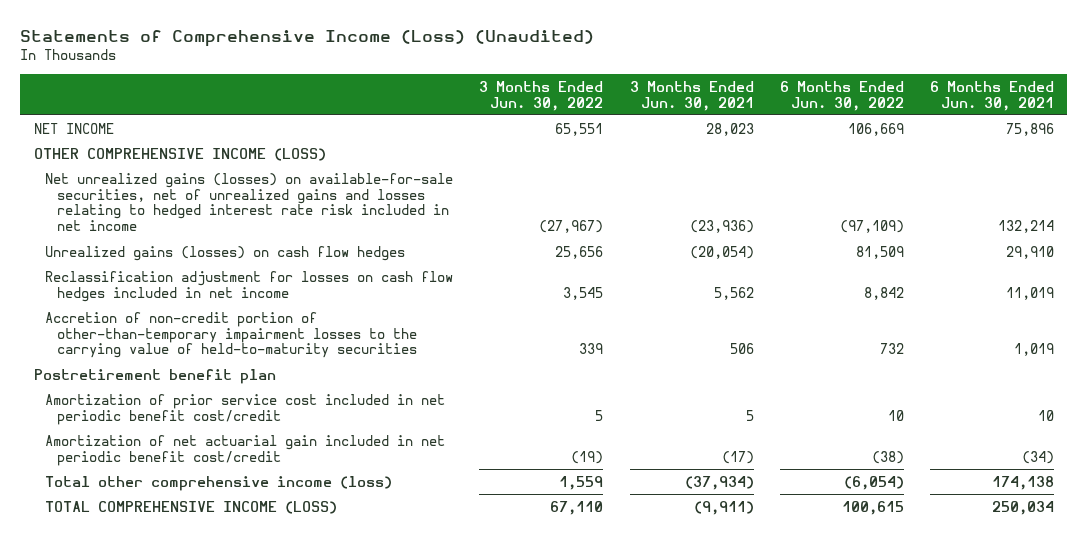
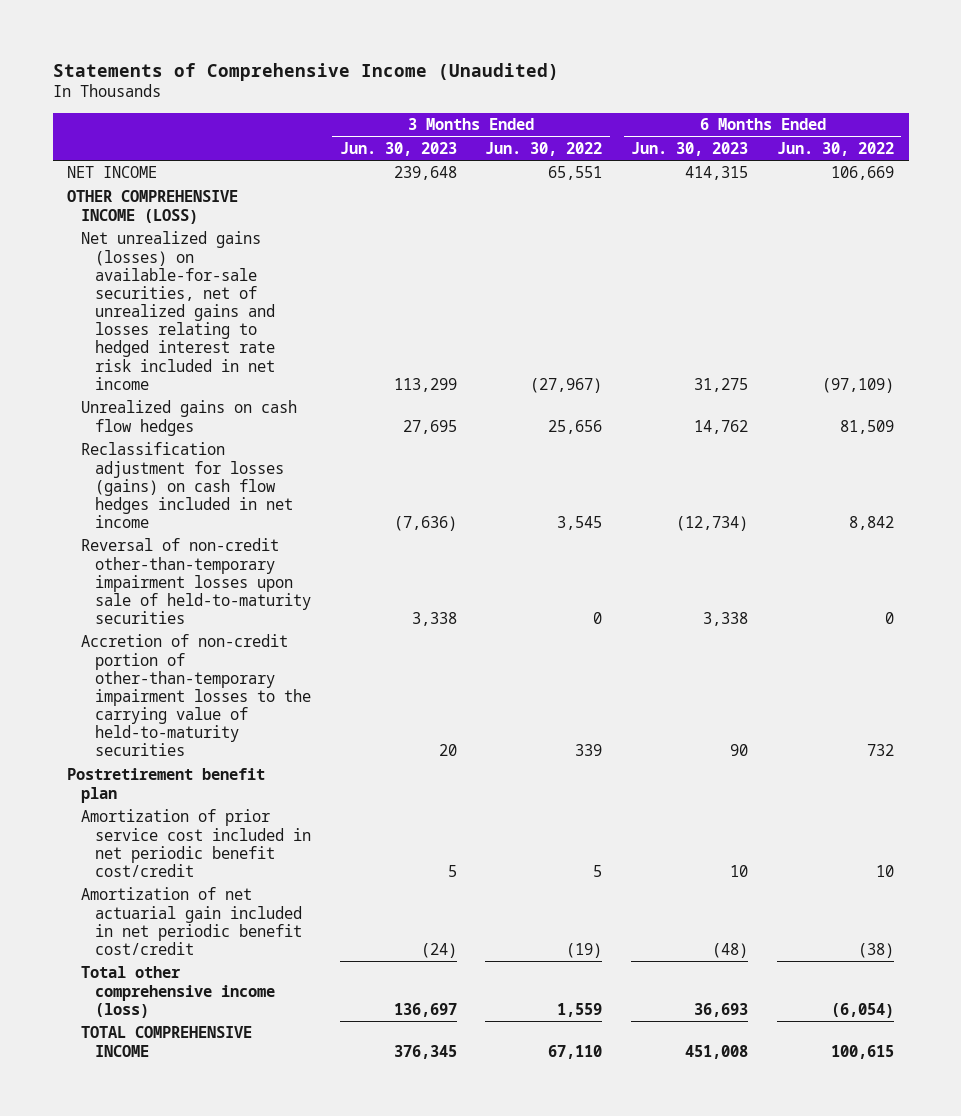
[20,29,595,47] Statements of Comprehensive Income (Loss) (Unaudited) -> [52,62,559,81] Statements of Comprehensive Income (Unaudited)
[629,80,754,111] 3 Months Ended Jun. 30, 2021 -> none
[930,80,1055,111] 6 Months Ended Jun. 30, 2021 -> none
none -> [339,142,457,157] Jun. 30, 2023
none -> [631,142,749,157] Jun. 30, 2023
[45,245,406,261] Unrealized gains (losses) on cash flow hedges -> [80,400,297,436] Unrealized gains on cash flow hedges
[45,270,454,302] Reclassification adjustment for losses on cash flow hedges included in net income -> [80,442,293,529] Reclassification adjustment for losses (gains) on cash flow hedges included in net income
none -> [80,538,311,625] Reversal of non-credit other-than-temporary impairment losses upon sale of held-to-maturity securities
[45,500,338,514] TOTAL COMPREHENSIVE INCOME (LOSS) -> [80,1026,252,1057] TOTAL COMPREHENSIVE INCOME

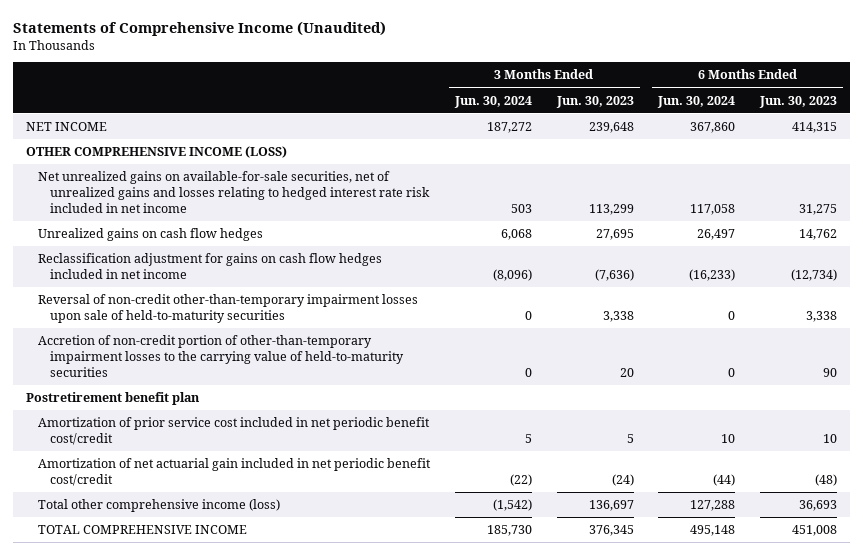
[485,142,603,157] Jun. 30, 2022 -> none
[777,142,895,157] Jun. 30, 2022 -> none
none -> [453,95,532,108] Jun. 30, 2024
none -> [657,95,736,108] Jun. 30, 2024
[80,231,275,390] Net unrealized gains (losses) on available-for-sale securities, net of unrealized gains and losses relating to hedged interest rate risk included in net income -> [37,171,431,214] Net unrealized gains on available-for-sale securities, net of unrealized gains and losses relating to hedged interest rate risk included in net income
[80,442,293,529] Reclassification adjustment for losses (gains) on cash flow hedges included in net income -> [37,253,382,280] Reclassification adjustment for gains on cash flow hedges included in net income

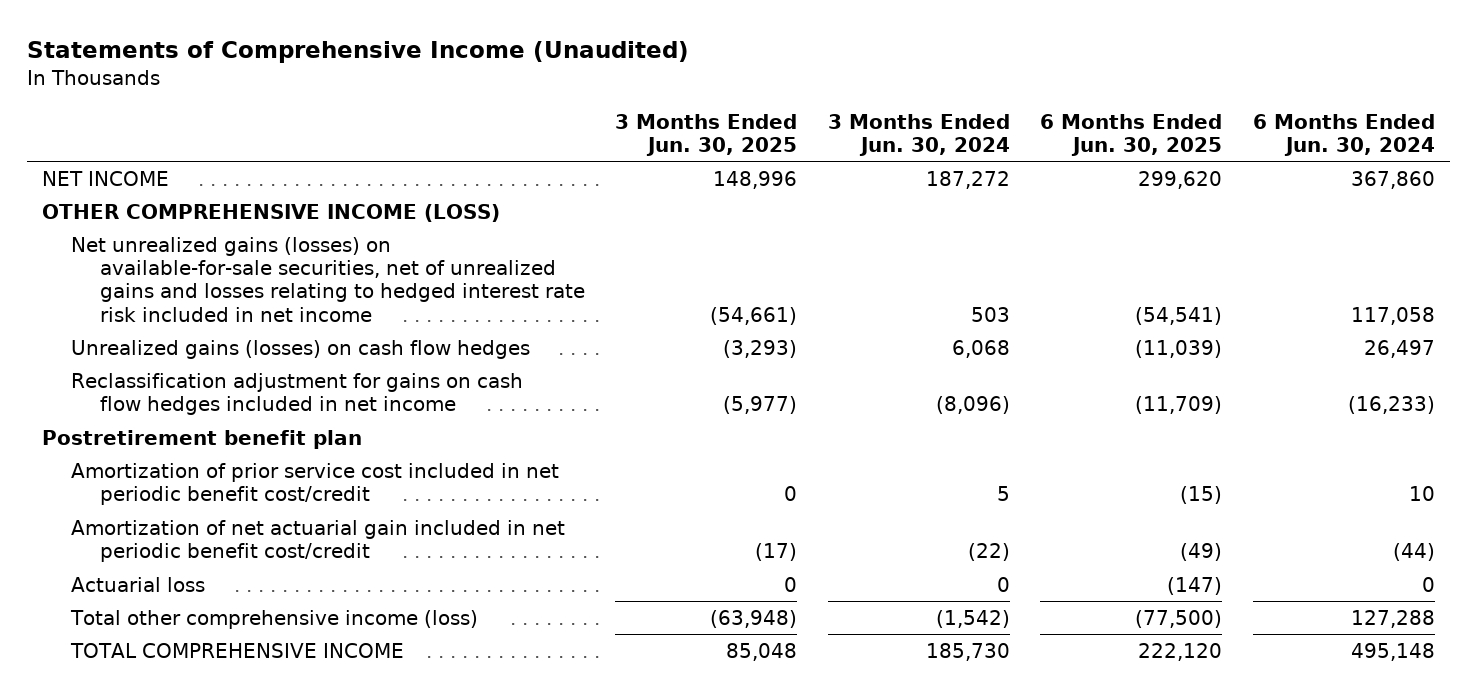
[555,95,634,108] Jun. 30, 2023 -> none
[759,95,838,108] Jun. 30, 2023 -> none
none -> [615,113,798,156] 3 Months Ended Jun. 30, 2025
none -> [1040,113,1223,156] 6 Months Ended Jun. 30, 2025
[37,171,431,214] Net unrealized gains on available-for-sale securities, net of unrealized gains and losses relating to hedged interest rate risk included in net income -> [70,236,585,322] Net unrealized gains (losses) on available-for-sale securities, net of unrealized gains and losses relating to hedged interest rate risk included in net income
[37,228,263,242] Unrealized gains on cash flow hedges -> [70,339,530,359] Unrealized gains (losses) on cash flow hedges
[37,294,418,324] Reversal of non-credit other-than-temporary impairment losses upon sale of held-to-maturity securities -> none
[37,335,405,378] Accretion of non-credit portion of other-than-temporary impairment losses to the carrying value of held-to-maturity securities -> none
none -> [70,576,205,592] Actuarial loss

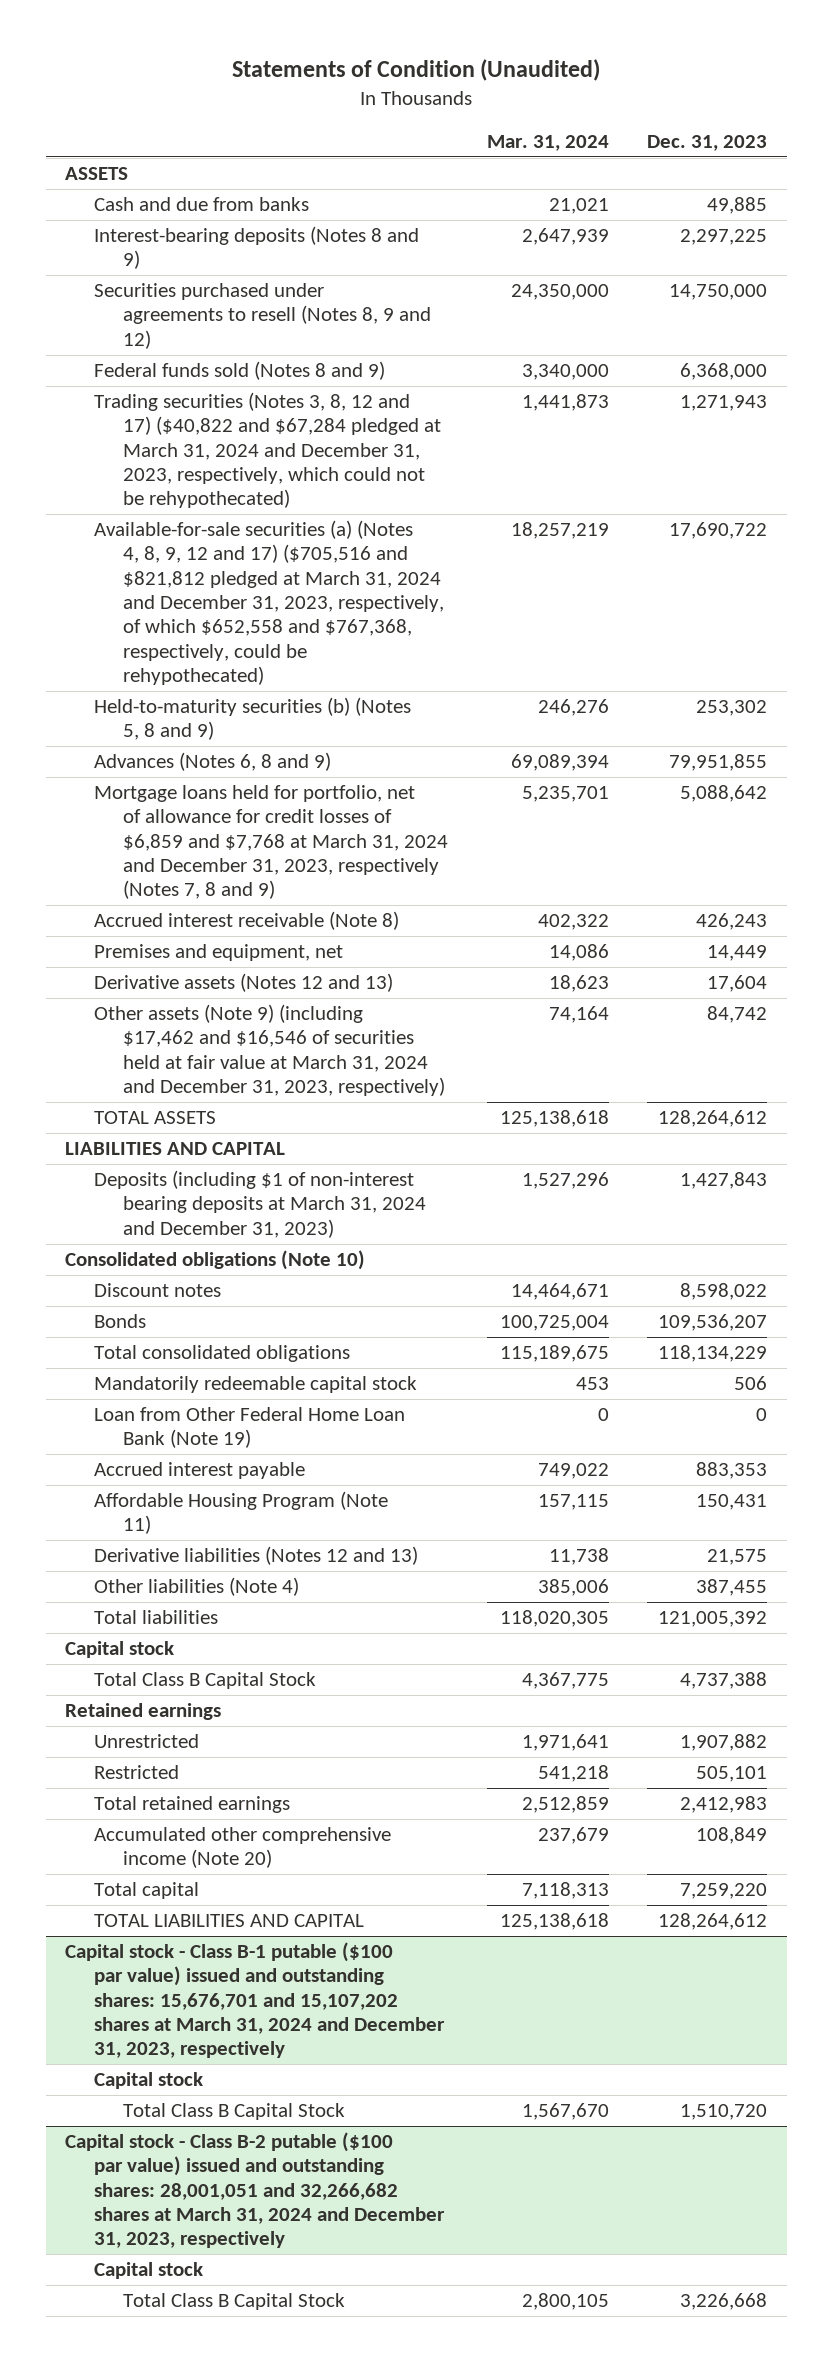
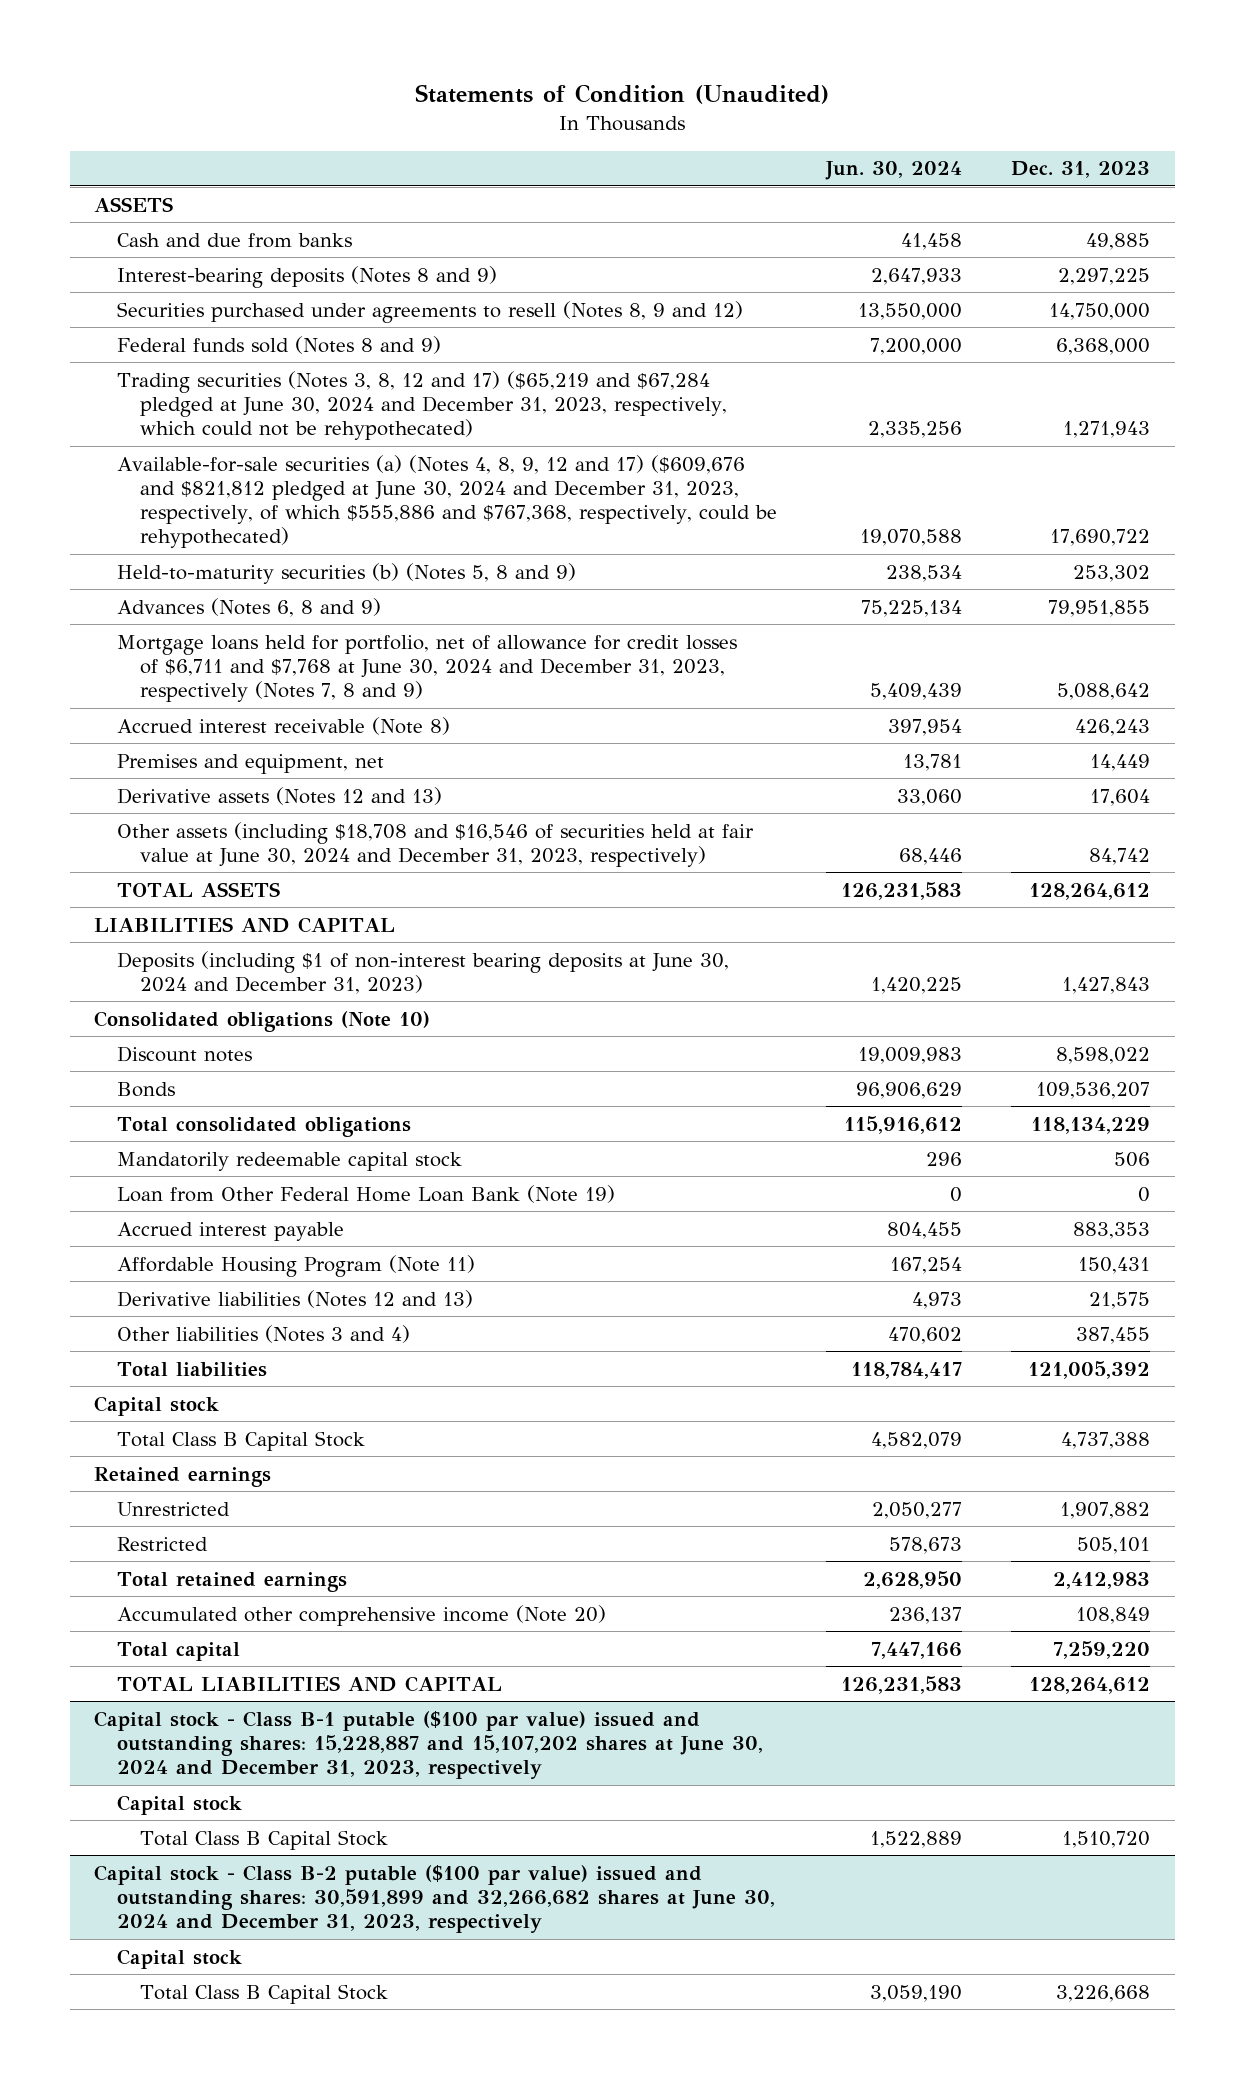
[486,135,609,152] Mar. 31, 2024 -> none
none -> [825,161,963,181] Jun. 30, 2024
[94,392,442,509] Trading securities (Notes 3, 8, 12 and 17) ($40,822 and $67,284 pledged at March 31, 2024 and December 31, 2023, respectively, which could not be rehypothecated) -> [117,370,727,441] Trading securities (Notes 3, 8, 12 and 17) ($65,219 and $67,284 pledged at June 30, 2024 and December 31, 2023, respectively, which could not be rehypothecated)
[94,520,445,685] Available-for-sale securities (a) (Notes 4, 8, 9, 12 and 17) ($705,516 and $821,812 pledged at March 31, 2024 and December 31, 2023, respectively, of which $652,558 and $767,368, respectively, could be rehypothecated) -> [117,454,777,549] Available-for-sale securities (a) (Notes 4, 8, 9, 12 and 17) ($609,676 and $821,812 pledged at June 30, 2024 and December 31, 2023, respectively, of which $555,886 and $767,368, respectively, could be rehypothecated)
[94,785,449,900] Mortgage loans held for portfolio, net of allowance for credit losses of $6,859 and $7,768 at March 31, 2024 and December 31, 2023, respectively (Notes 7, 8 and 9) -> [117,634,738,703] Mortgage loans held for portfolio, net of allowance for credit losses of $6,711 and $7,768 at June 30, 2024 and December 31, 2023, respectively (Notes 7, 8 and 9)
[94,1004,446,1097] Other assets (Note 9) (including $17,462 and $16,546 of securities held at fair value at March 31, 2024 and December 31, 2023, respectively) -> [117,821,755,868] Other assets (including $18,708 and $16,546 of securities held at fair value at June 30, 2024 and December 31, 2023, respectively)
[94,1170,427,1238] Deposits (including $1 of non-interest bearing deposits at March 31, 2024 and December 31, 2023) -> [117,950,730,995] Deposits (including $1 of non-interest bearing deposits at June 30, 2024 and December 31, 2023)
[94,1577,300,1597] Other liabilities (Note 4) -> [117,1324,411,1343] Other liabilities (Notes 3 and 4)
[64,1942,446,2059] Capital stock - Class B-1 putable ($100 par value) issued and outstanding shares: 15,676,701 and 15,107,202 shares at March 31, 2024 and December 31, 2023, respectively -> [94,1710,764,1780] Capital stock - Class B-1 putable ($100 par value) issued and outstanding shares: 15,228,887 and 15,107,202 shares at June 30, 2024 and December 31, 2023, respectively
[64,2132,446,2249] Capital stock - Class B-2 putable ($100 par value) issued and outstanding shares: 28,001,051 and 32,266,682 shares at March 31, 2024 and December 31, 2023, respectively -> [94,1864,776,1934] Capital stock - Class B-2 putable ($100 par value) issued and outstanding shares: 30,591,899 and 32,266,682 shares at June 30, 2024 and December 31, 2023, respectively

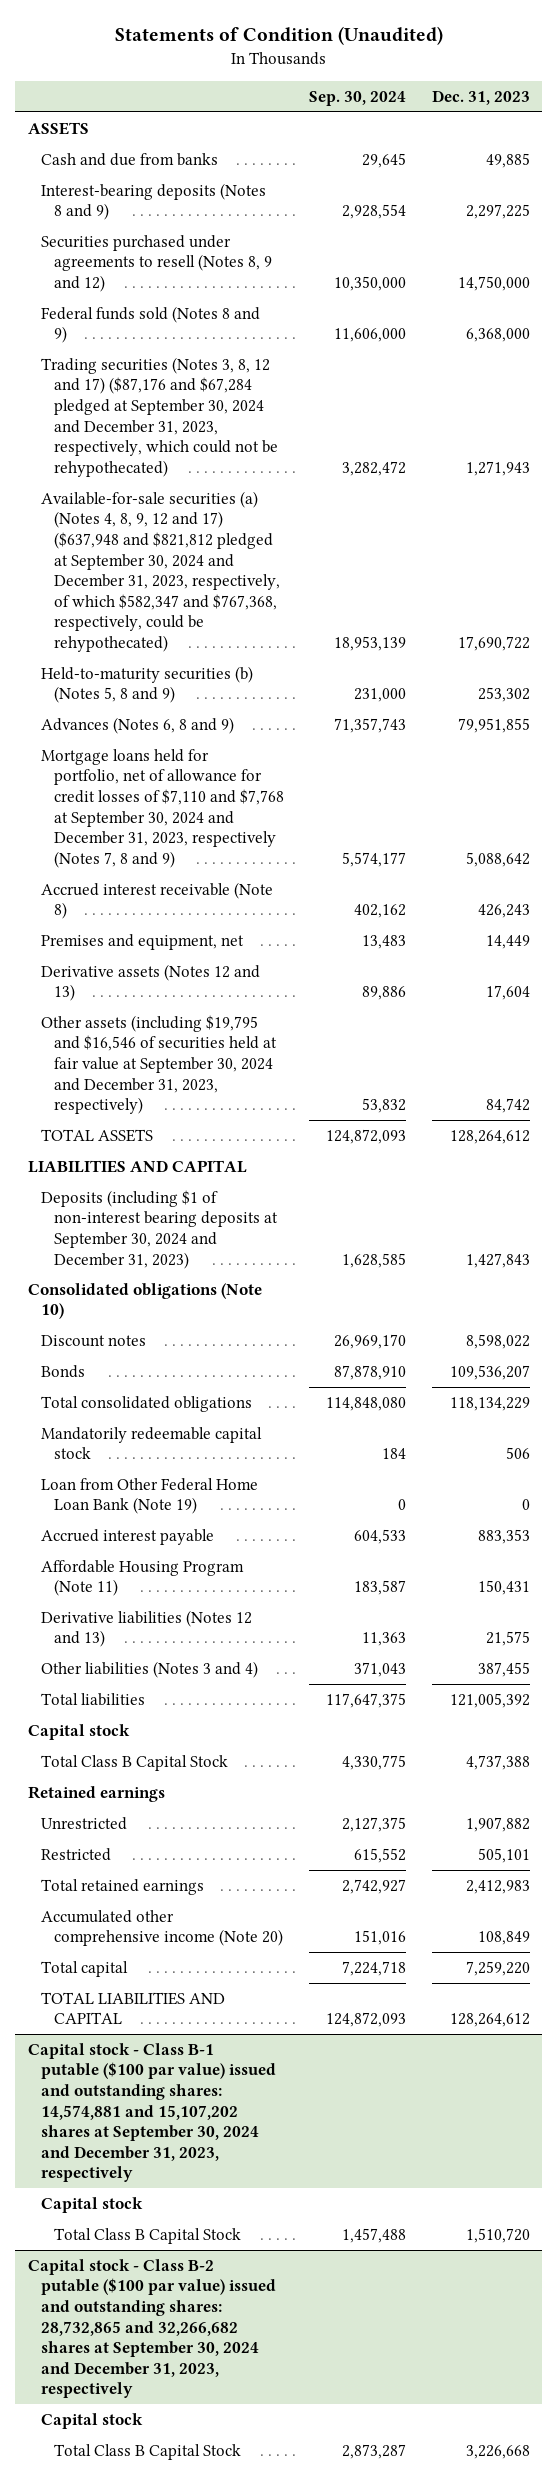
[825,161,963,181] Jun. 30, 2024 -> none
none -> [309,90,407,106] Sep. 30, 2024
[117,370,727,441] Trading securities (Notes 3, 8, 12 and 17) ($65,219 and $67,284 pledged at June 30, 2024 and December 31, 2023, respectively, which could not be rehypothecated) -> [40,356,278,477] Trading securities (Notes 3, 8, 12 and 17) ($87,176 and $67,284 pledged at September 30, 2024 and December 31, 2023, respectively, which could not be rehypothecated)
[117,454,777,549] Available-for-sale securities (a) (Notes 4, 8, 9, 12 and 17) ($609,676 and $821,812 pledged at June 30, 2024 and December 31, 2023, respectively, of which $555,886 and $767,368, respectively, could be rehypothecated) -> [40,490,280,652] Available-for-sale securities (a) (Notes 4, 8, 9, 12 and 17) ($637,948 and $821,812 pledged at September 30, 2024 and December 31, 2023, respectively, of which $582,347 and $767,368, respectively, could be rehypothecated)
[117,634,738,703] Mortgage loans held for portfolio, net of allowance for credit losses of $6,711 and $7,768 at June 30, 2024 and December 31, 2023, respectively (Notes 7, 8 and 9) -> [40,748,284,868] Mortgage loans held for portfolio, net of allowance for credit losses of $7,110 and $7,768 at September 30, 2024 and December 31, 2023, respectively (Notes 7, 8 and 9)
[117,821,755,868] Other assets (including $18,708 and $16,546 of securities held at fair value at June 30, 2024 and December 31, 2023, respectively) -> [40,1014,277,1115] Other assets (including $19,795 and $16,546 of securities held at fair value at September 30, 2024 and December 31, 2023, respectively)
[117,950,730,995] Deposits (including $1 of non-interest bearing deposits at June 30, 2024 and December 31, 2023) -> [40,1189,278,1269] Deposits (including $1 of non-interest bearing deposits at September 30, 2024 and December 31, 2023)
[94,1710,764,1780] Capital stock - Class B-1 putable ($100 par value) issued and outstanding shares: 15,228,887 and 15,107,202 shares at June 30, 2024 and December 31, 2023, respectively -> [27,2042,276,2183] Capital stock - Class B-1 putable ($100 par value) issued and outstanding shares: 14,574,881 and 15,107,202 shares at September 30, 2024 and December 31, 2023, respectively
[94,1864,776,1934] Capital stock - Class B-2 putable ($100 par value) issued and outstanding shares: 30,591,899 and 32,266,682 shares at June 30, 2024 and December 31, 2023, respectively -> [27,2258,276,2399] Capital stock - Class B-2 putable ($100 par value) issued and outstanding shares: 28,732,865 and 32,266,682 shares at September 30, 2024 and December 31, 2023, respectively

